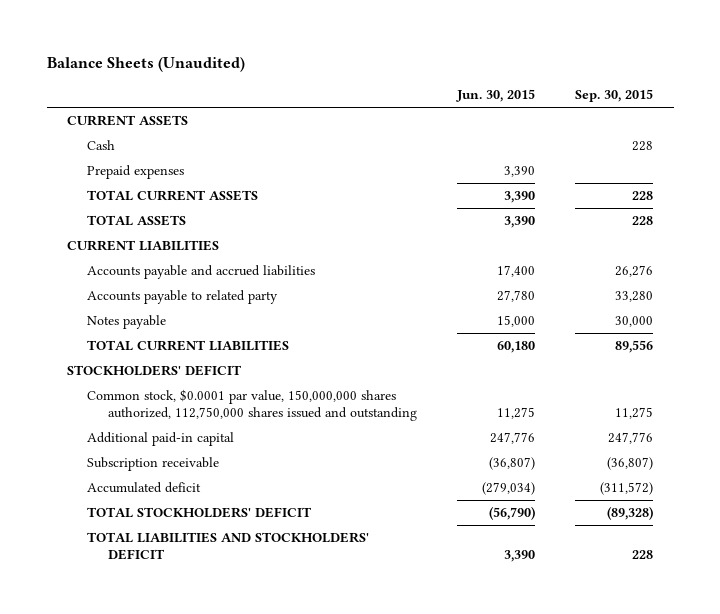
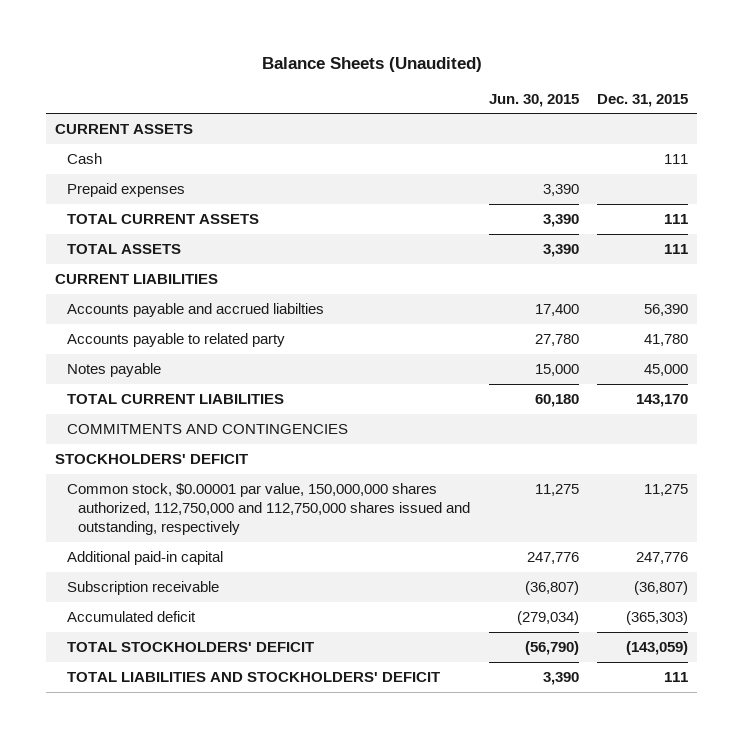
[575,88,654,102] Sep. 30, 2015 -> none
none -> [596,93,688,107] Dec. 31, 2015
[87,265,316,280] Accounts payable and accrued liabilities -> [66,303,324,318] Accounts payable and accrued liabilties
none -> [66,424,348,435] COMMITMENTS AND CONTINGENCIES
[87,389,417,422] Common stock, $0.0001 par value, 150,000,000 shares authorized, 112,750,000 shares issued and outstanding -> [66,483,471,536] Common stock, $0.00001 par value, 150,000,000 shares authorized, 112,750,000 and 112,750,000 shares issued and outstanding, respectively

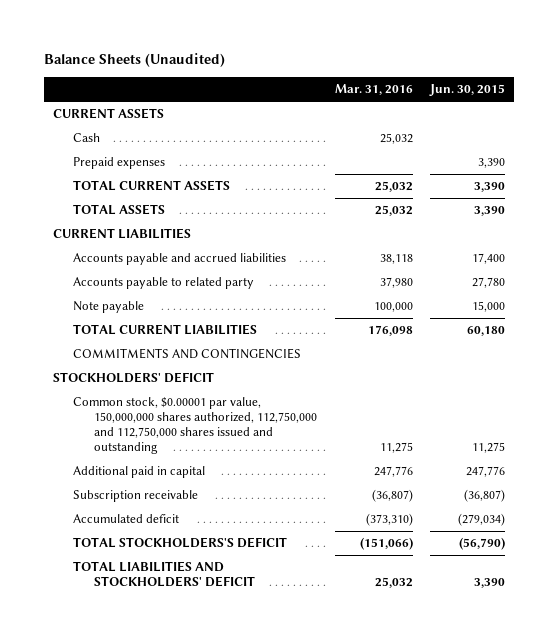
[596,93,688,107] Dec. 31, 2015 -> none
none -> [334,84,413,96] Mar. 31, 2016
[66,303,324,318] Accounts payable and accrued liabilties -> [73,253,287,266] Accounts payable and accrued liabilities
[66,363,161,378] Notes payable -> [73,301,145,314] Note payable
[66,483,471,536] Common stock, $0.00001 par value, 150,000,000 shares authorized, 112,750,000 and 112,750,000 shares issued and outstanding, respectively -> [73,397,317,454] Common stock, $0.00001 par value, 150,000,000 shares authorized, 112,750,000 and 112,750,000 shares issued and outstanding
[66,551,223,566] Additional paid-in capital -> [73,466,206,479] Additional paid in capital
[66,642,314,653] TOTAL STOCKHOLDERS' DEFICIT -> [73,537,288,549] TOTAL STOCKHOLDERS'S DEFICIT

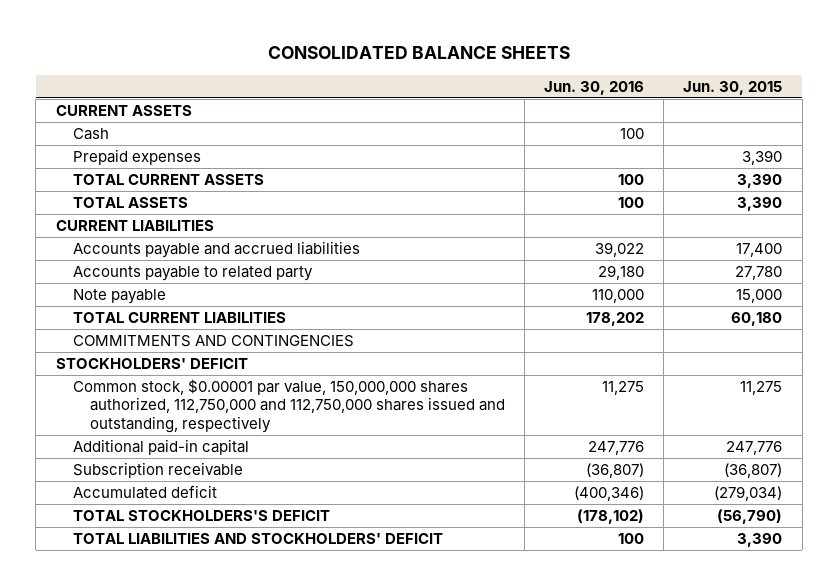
[44,53,226,68] Balance Sheets (Unaudited) -> [268,46,571,60] CONSOLIDATED BALANCE SHEETS
[334,84,413,96] Mar. 31, 2016 -> none
none -> [544,80,645,95] Jun. 30, 2016
[73,397,317,454] Common stock, $0.00001 par value, 150,000,000 shares authorized, 112,750,000 and 112,750,000 shares issued and outstanding -> [72,379,505,433] Common stock, $0.00001 par value, 150,000,000 shares authorized, 112,750,000 and 112,750,000 shares issued and outstanding, respectively
[73,466,206,479] Additional paid in capital -> [72,439,249,456] Additional paid-in capital

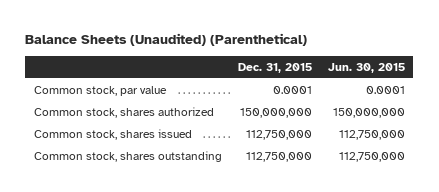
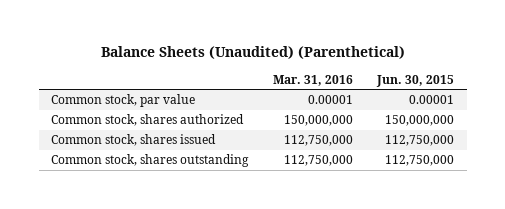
[237,62,312,73] Dec. 31, 2015 -> none
none -> [272,74,353,86] Mar. 31, 2016
[365,86,405,95] 0.0001 -> [409,95,455,105] 0.00001

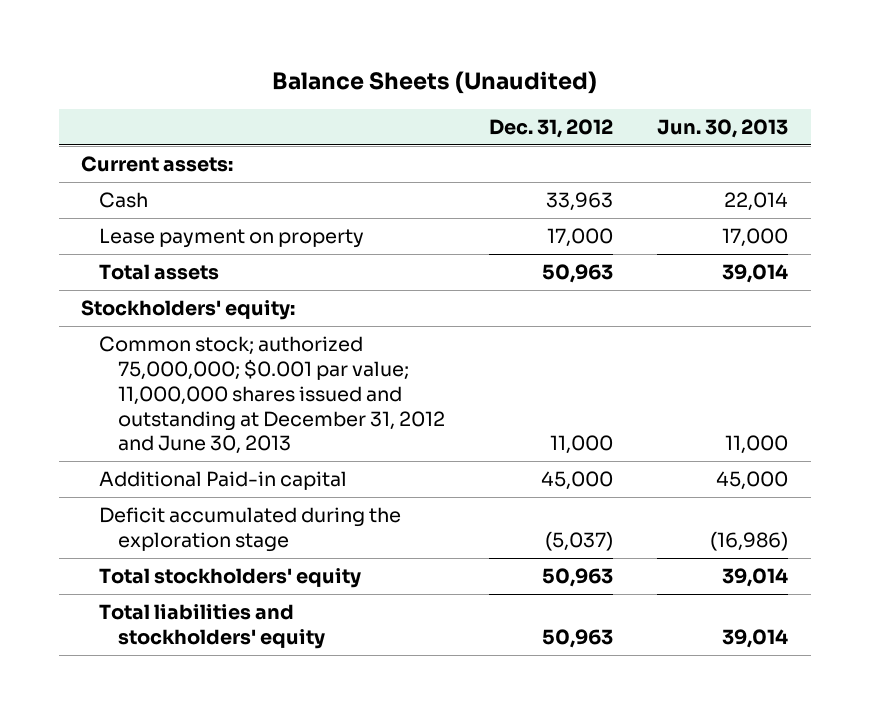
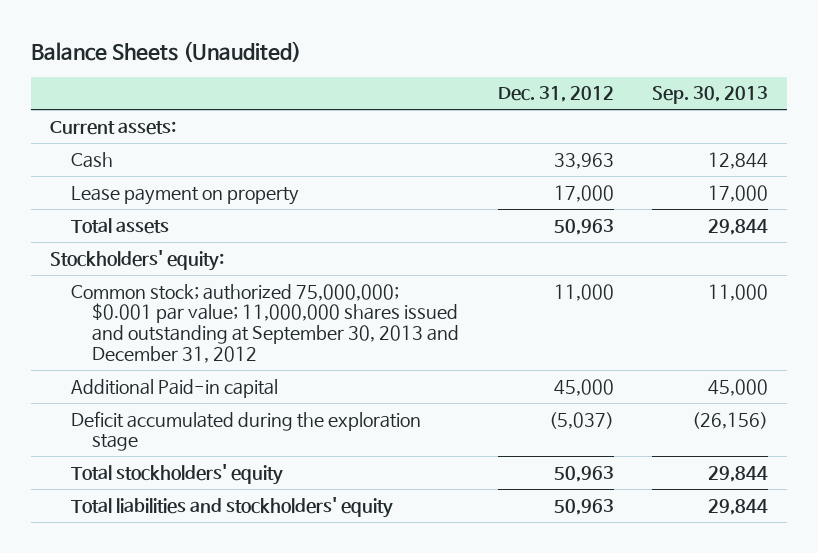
[657,119,789,139] Jun. 30, 2013 -> none
none -> [652,86,769,105] Sep. 30, 2013
[99,336,445,455] Common stock; authorized 75,000,000; $0.001 par value; 11,000,000 shares issued and outstanding at December 31, 2012 and June 30, 2013 -> [71,283,460,363] Common stock; authorized 75,000,000; $0.001 par value; 11,000,000 shares issued and outstanding at September 30, 2013 and December 31, 2012

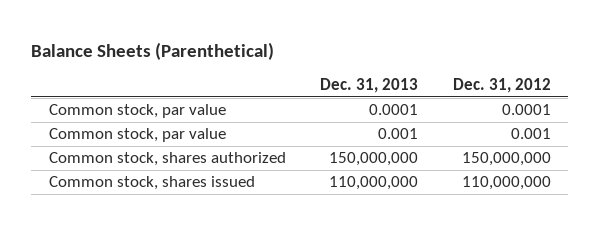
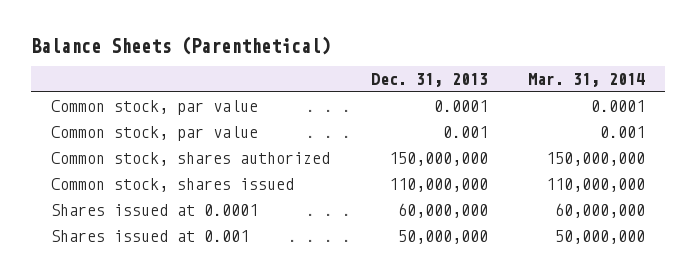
[453,78,552,94] Dec. 31, 2012 -> none
none -> [528,73,646,88] Mar. 31, 2014
none -> [51,204,259,217] Shares issued at 0.0001
none -> [51,230,250,243] Shares issued at 0.001

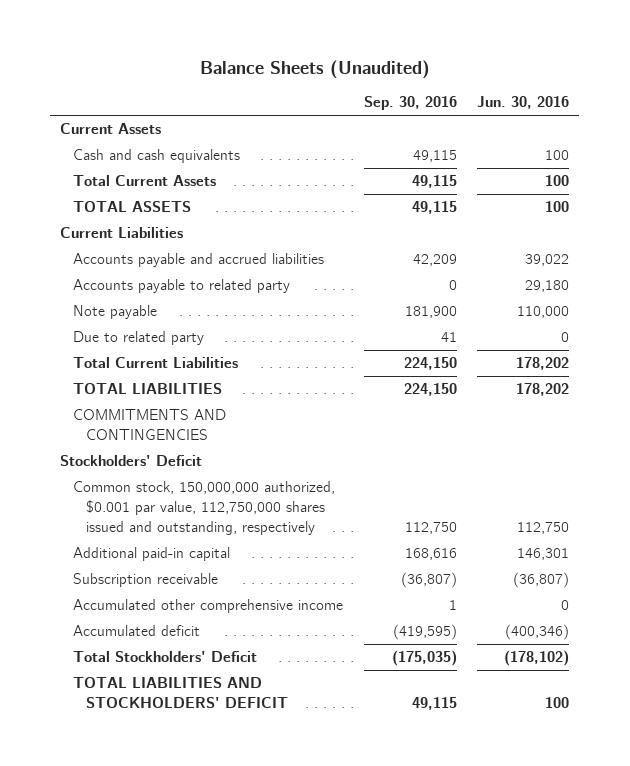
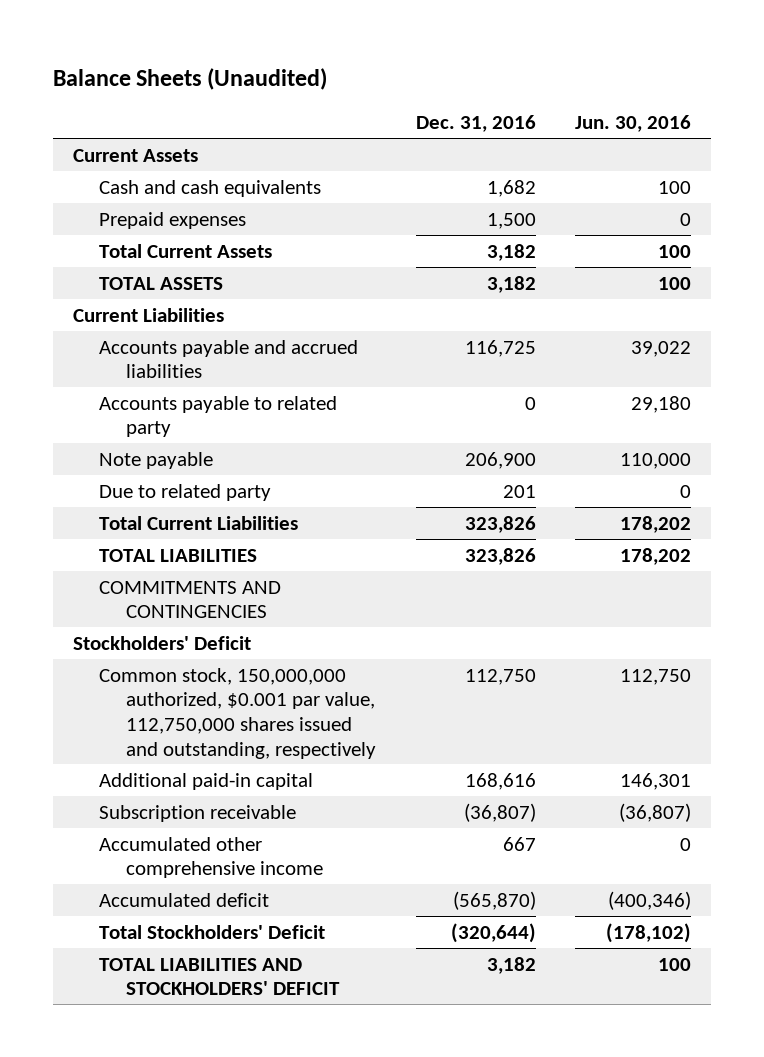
[363,96,457,111] Sep. 30, 2016 -> none
none -> [415,115,536,133] Dec. 31, 2016
none -> [99,211,247,229] Prepaid expenses

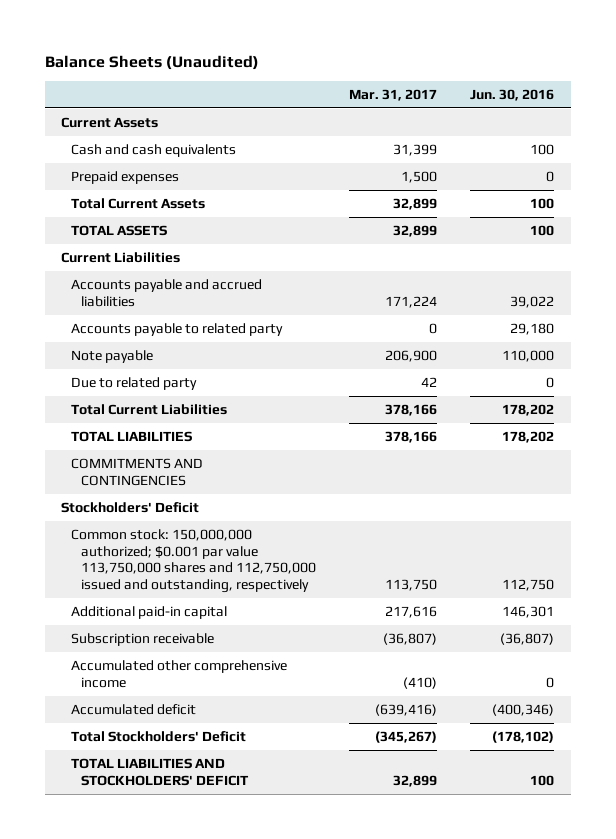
[415,115,536,133] Dec. 31, 2016 -> none
none -> [349,88,438,101] Mar. 31, 2017
[99,667,376,759] Common stock, 150,000,000 authorized, $0.001 par value, 112,750,000 shares issued and outstanding, respectively -> [71,529,317,594] Common stock: 150,000,000 authorized; $0.001 par value 113,750,000 shares and 112,750,000 issued and outstanding, respectively

